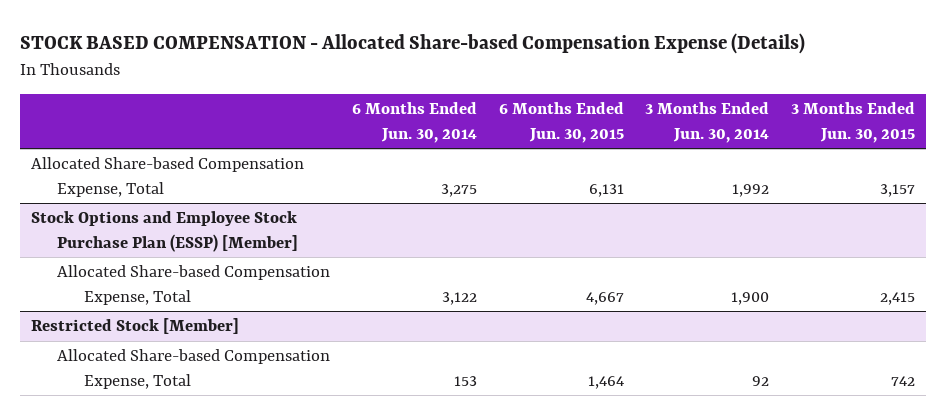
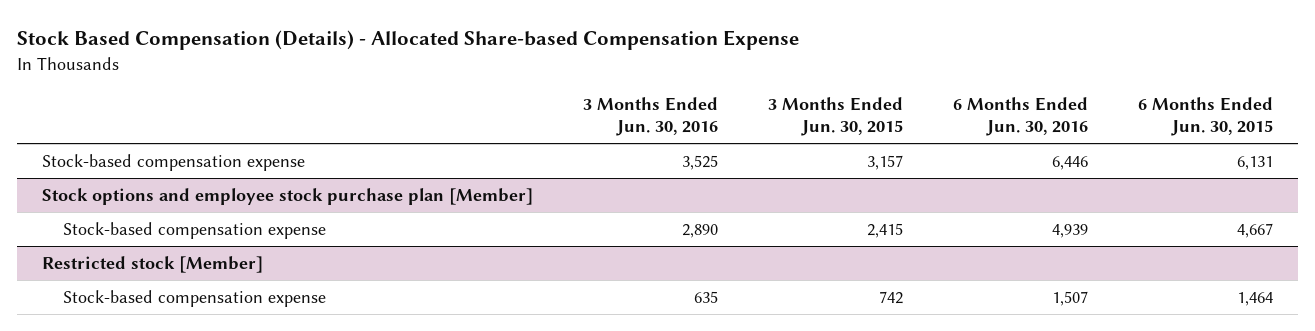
[19,33,805,55] STOCK BASED COMPENSATION - Allocated Share-based Compensation Expense (Details) -> [17,30,800,51] Stock Based Compensation (Details) - Allocated Share-based Compensation Expense
[351,102,477,143] 6 Months Ended Jun. 30, 2014 -> none
[645,102,770,143] 3 Months Ended Jun. 30, 2014 -> none
none -> [583,97,719,137] 3 Months Ended Jun. 30, 2016
none -> [952,97,1088,137] 6 Months Ended Jun. 30, 2016
[30,157,304,197] Allocated Share-based Compensation Expense, Total -> [42,153,306,171] Stock-based compensation expense
[30,211,299,252] Stock Options and Employee Stock Purchase Plan (ESSP) [Member] -> [42,187,534,205] Stock options and employee stock purchase plan [Member]
[57,265,331,305] Allocated Share-based Compensation Expense, Total -> [63,221,327,239] Stock-based compensation expense
[30,318,239,335] Restricted Stock [Member] -> [42,255,264,273] Restricted stock [Member]
[57,349,331,389] Allocated Share-based Compensation Expense, Total -> [63,289,327,307] Stock-based compensation expense

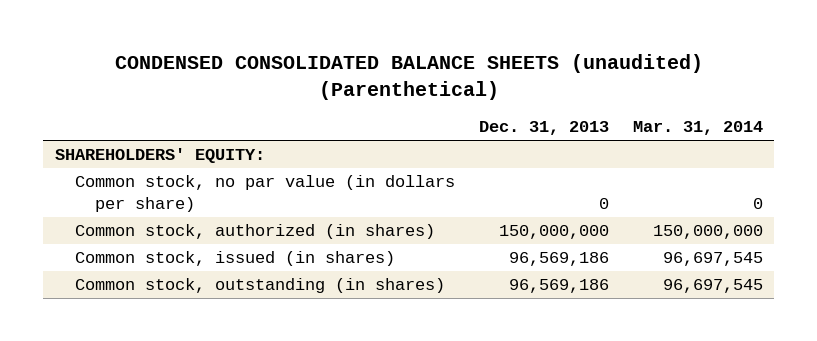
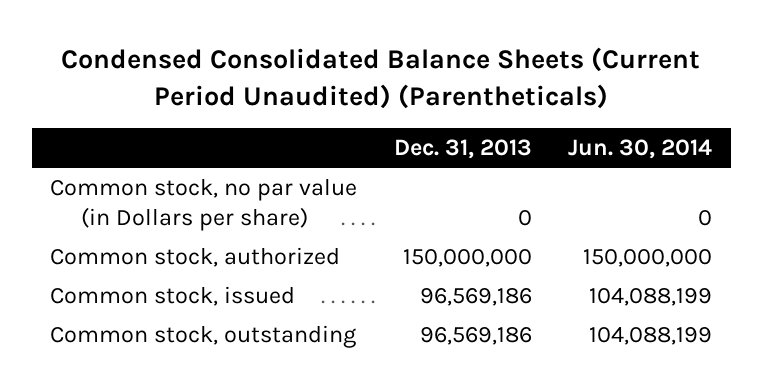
[114,54,703,101] CONDENSED CONSOLIDATED BALANCE SHEETS (unaudited) (Parenthetical) -> [61,47,701,109] Condensed Consolidated Balance Sheets (Current Period Unaudited) (Parentheticals)
[632,121,763,136] Mar. 31, 2014 -> none
none -> [568,139,713,160] Jun. 30, 2014
[54,148,265,164] SHAREHOLDERS' EQUITY: -> none
[74,175,455,212] Common stock, no par value (in dollars per share) -> [49,177,357,231] Common stock, no par value (in Dollars per share)
[74,224,435,240] Common stock, authorized (in shares) -> [49,246,340,267] Common stock, authorized
[74,251,395,267] Common stock, issued (in shares) -> [49,285,295,306] Common stock, issued
[74,278,445,294] Common stock, outstanding (in shares) -> [49,324,356,348] Common stock, outstanding

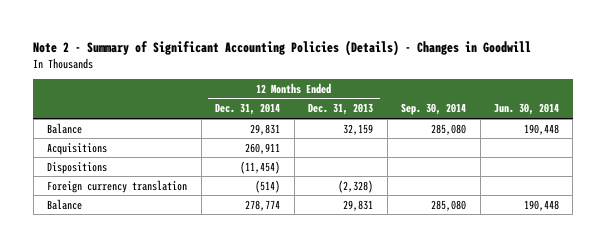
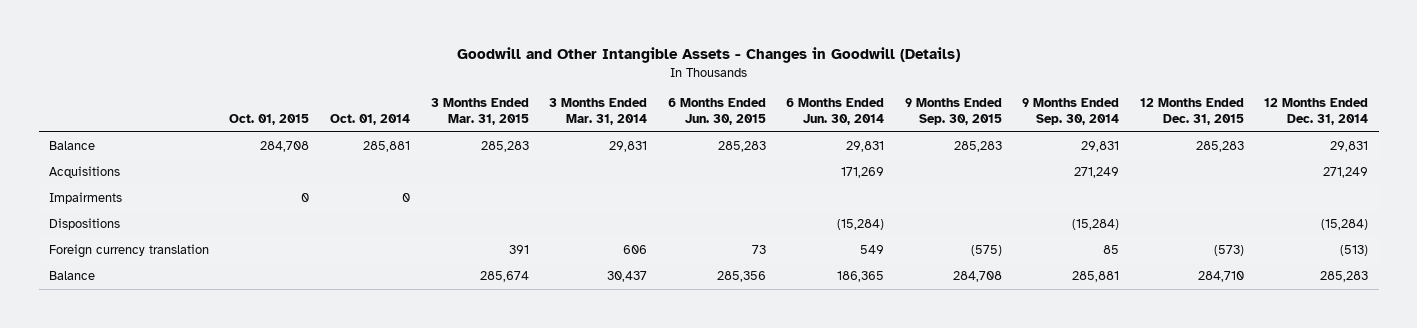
[33,39,532,56] Note 2 - Summary of Significant Accounting Policies (Details) - Changes in Goodwill -> [456,47,960,64] Goodwill and Other Intangible Assets - Changes in Goodwill (Details)
[308,103,374,116] Dec. 31, 2013 -> none
[401,103,467,116] Sep. 30, 2014 -> none
[493,103,559,116] Jun. 30, 2014 -> none
none -> [229,114,310,126] Oct. 01, 2015
none -> [330,114,411,126] Oct. 01, 2014
none -> [430,98,529,126] 3 Months Ended Mar. 31, 2015
none -> [549,98,648,126] 3 Months Ended Mar. 31, 2014
none -> [667,98,766,126] 6 Months Ended Jun. 30, 2015
none -> [786,98,885,126] 6 Months Ended Jun. 30, 2014
none -> [904,98,1002,126] 9 Months Ended Sep. 30, 2015
none -> [1022,98,1120,126] 9 Months Ended Sep. 30, 2014
none -> [1139,98,1244,126] 12 Months Ended Dec. 31, 2015
[245,142,281,154] 260,911 -> [1323,167,1369,179] 271,249
none -> [48,192,122,205] Impairments
[240,160,281,174] (11,454) -> [1321,219,1369,231] (15,284)
[255,179,281,193] (514) -> [1340,245,1369,257] (513)
[245,199,281,211] 278,774 -> [1320,271,1369,283] 285,283

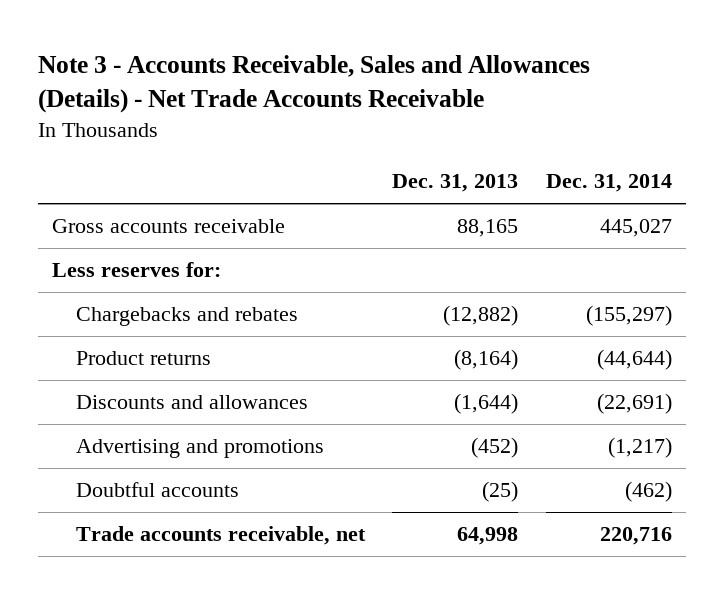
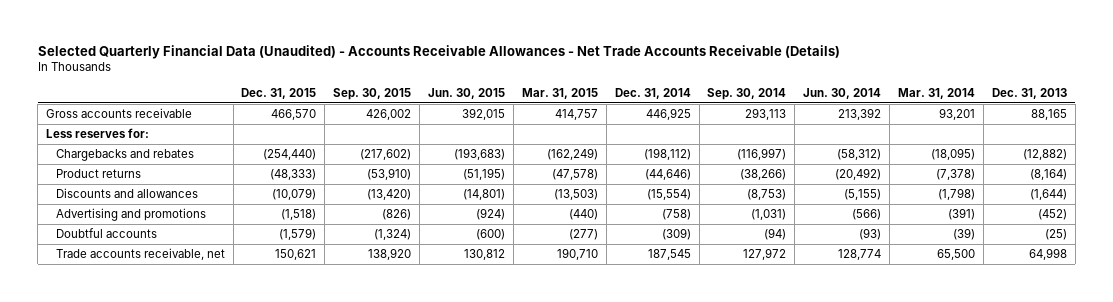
[38,54,591,114] Note 3 - Accounts Receivable, Sales and Allowances (Details) - Net Trade Accounts Receivable -> [37,44,840,59] Selected Quarterly Financial Data (Unaudited) - Accounts Receivable Allowances - Net Trade Accounts Receivable (Details)
none -> [241,87,317,99] Dec. 31, 2015
none -> [333,87,412,100] Sep. 30, 2015
none -> [428,87,506,99] Jun. 30, 2015
none -> [521,87,598,99] Mar. 31, 2015
none -> [707,87,787,100] Sep. 30, 2014
none -> [803,87,882,99] Jun. 30, 2014
none -> [898,87,976,99] Mar. 31, 2014
[600,219,673,238] 445,027 -> [645,108,691,121] 446,925
[586,305,673,327] (155,297) -> [643,148,691,161] (198,112)
[597,349,673,371] (44,644) -> [644,169,691,181] (44,646)
[597,393,673,415] (22,691) -> [646,189,691,201] (15,554)
[608,437,673,459] (1,217) -> [661,209,691,221] (758)
[625,481,673,503] (462) -> [661,228,691,241] (309)
[600,527,673,546] 220,716 -> [647,249,691,261] 187,545

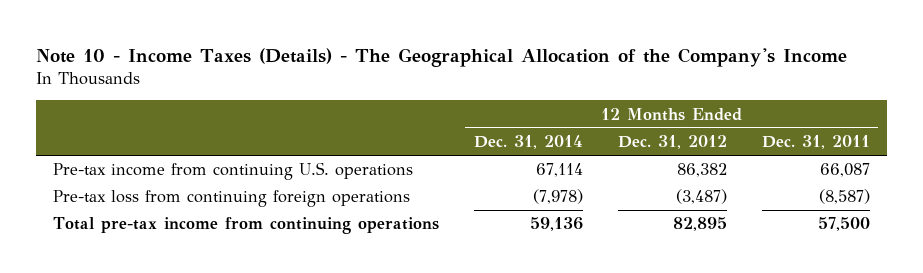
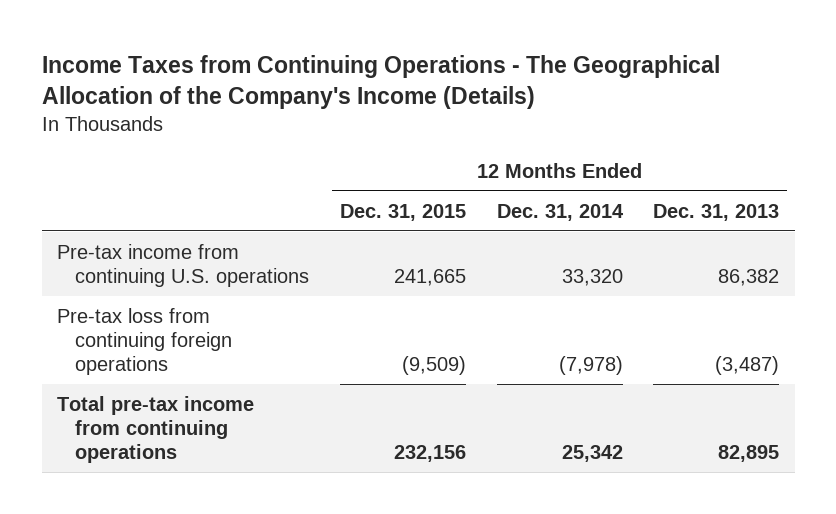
[35,47,847,67] Note 10 - Income Taxes (Details) - The Geographical Allocation of the Company's Income -> [41,54,720,109] Income Taxes from Continuing Operations - The Geographical Allocation of the Company's Income (Details)
[617,135,727,150] Dec. 31, 2012 -> none
[761,135,870,150] Dec. 31, 2011 -> none
none -> [339,203,466,221] Dec. 31, 2015
none -> [653,203,780,221] Dec. 31, 2013
[536,163,584,178] 67,114 -> [561,269,623,287] 33,320
[530,217,584,232] 59,136 -> [561,445,623,463] 25,342

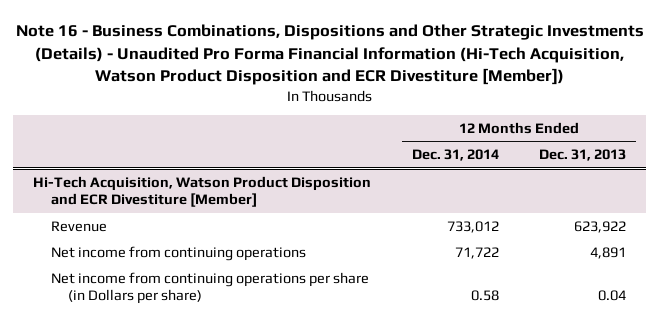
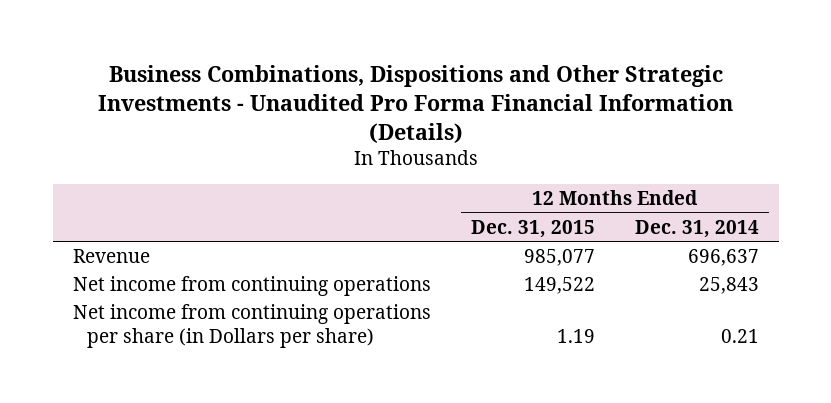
[15,23,644,86] Note 16 - Business Combinations, Dispositions and Other Strategic Investments (Details) - Unaudited Pro Forma Financial Information (Hi-Tech Acquisition, Watson Product Disposition and ECR Divestiture [Member]) -> [97,64,733,144] Business Combinations, Dispositions and Other Strategic Investments - Unaudited Pro Forma Financial Information (Details)
[538,149,626,162] Dec. 31, 2013 -> none
none -> [470,219,595,238] Dec. 31, 2015
[33,175,372,208] Hi-Tech Acquisition, Watson Product Disposition and ECR Divestiture [Member] -> none
[446,220,499,233] 733,012 -> [687,248,759,266] 696,637
[454,246,499,259] 71,722 -> [698,276,759,294] 25,843
[470,290,499,302] 0.58 -> [720,328,759,343] 0.21

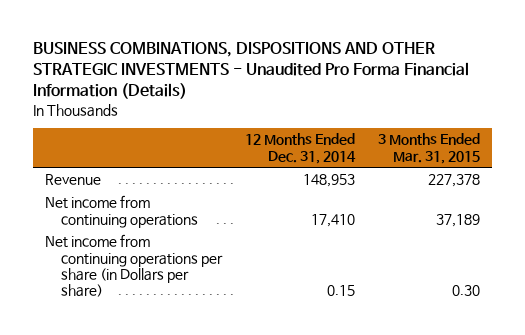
[97,64,733,144] Business Combinations, Dispositions and Other Strategic Investments - Unaudited Pro Forma Financial Information (Details) -> [33,42,470,100] BUSINESS COMBINATIONS, DISPOSITIONS AND OTHER STRATEGIC INVESTMENTS - Unaudited Pro Forma Financial Information (Details)
[470,219,595,238] Dec. 31, 2015 -> none
none -> [378,133,481,164] 3 Months Ended Mar. 31, 2015
[687,248,759,266] 696,637 -> [303,174,356,188] 148,953
[698,276,759,294] 25,843 -> [311,213,356,227] 17,410
[720,328,759,343] 0.21 -> [327,285,356,297] 0.15

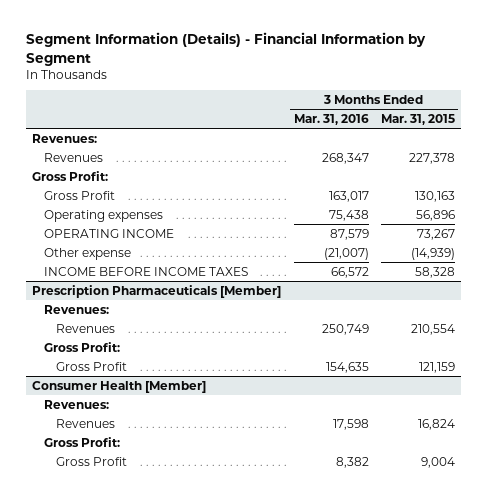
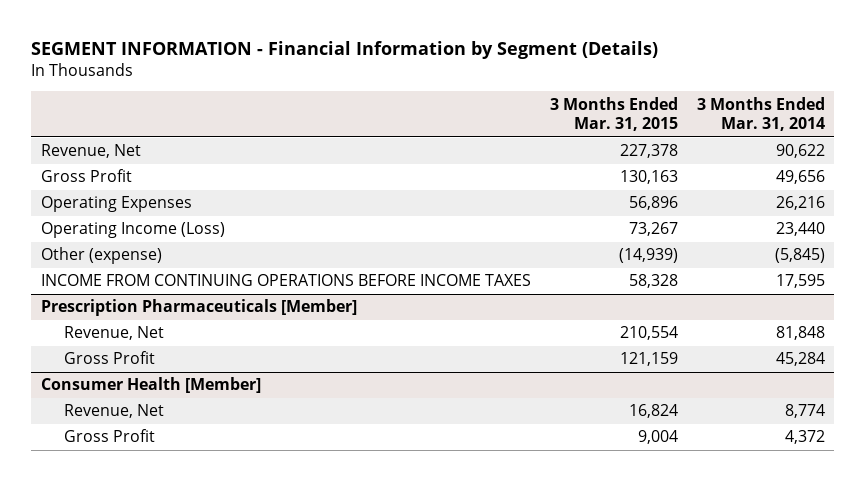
[25,32,426,66] Segment Information (Details) - Financial Information by Segment -> [31,41,659,60] SEGMENT INFORMATION - Financial Information by Segment (Details)
[293,113,369,125] Mar. 31, 2016 -> none
none -> [696,96,825,132] 3 Months Ended Mar. 31, 2014
[32,133,98,143] Revenues: -> none
[32,170,109,181] Gross Profit: -> none
[44,152,104,162] Revenues -> [40,144,141,159] Revenue, Net
[44,209,164,222] Operating expenses -> [40,196,192,213] Operating Expenses
[44,228,175,238] OPERATING INCOME -> [40,222,225,239] Operating Income (Loss)
[44,247,132,260] Other expense -> [40,247,162,265] Other (expense)
[44,266,249,276] INCOME BEFORE INCOME TAXES -> [40,274,531,287] INCOME FROM CONTINUING OPERATIONS BEFORE INCOME TAXES
[44,304,110,314] Revenues: -> none
[44,341,121,352] Gross Profit: -> none
[55,323,115,333] Revenues -> [63,326,164,341] Revenue, Net
[44,399,110,409] Revenues: -> none
[44,436,121,447] Gross Profit: -> none
[55,418,115,428] Revenues -> [63,404,164,419] Revenue, Net

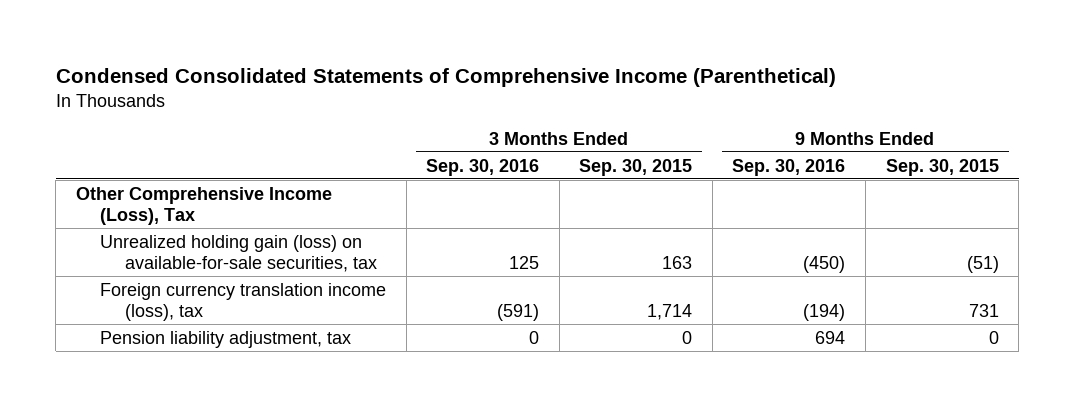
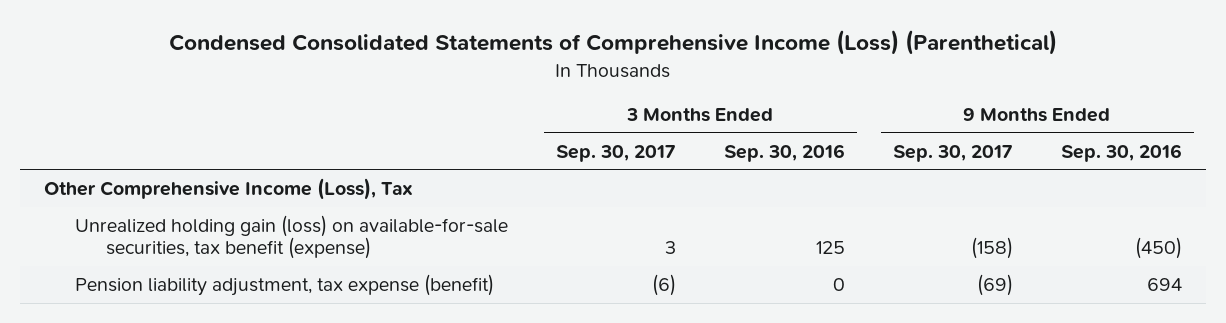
[55,68,836,88] Condensed Consolidated Statements of Comprehensive Income (Parenthetical) -> [168,30,1057,56] Condensed Consolidated Statements of Comprehensive Income (Loss) (Parenthetical)
[579,158,693,176] Sep. 30, 2015 -> none
[885,158,999,176] Sep. 30, 2015 -> none
none -> [555,144,676,162] Sep. 30, 2017
none -> [892,144,1013,162] Sep. 30, 2017
[100,282,387,321] Foreign currency translation income (loss), tax -> none
[100,234,378,272] Unrealized holding gain (loss) on available-for-sale securities, tax -> [75,214,509,260] Unrealized holding gain (loss) on available-for-sale securities, tax benefit (expense)
[100,330,352,348] Pension liability adjustment, tax -> [75,273,495,296] Pension liability adjustment, tax expense (benefit)

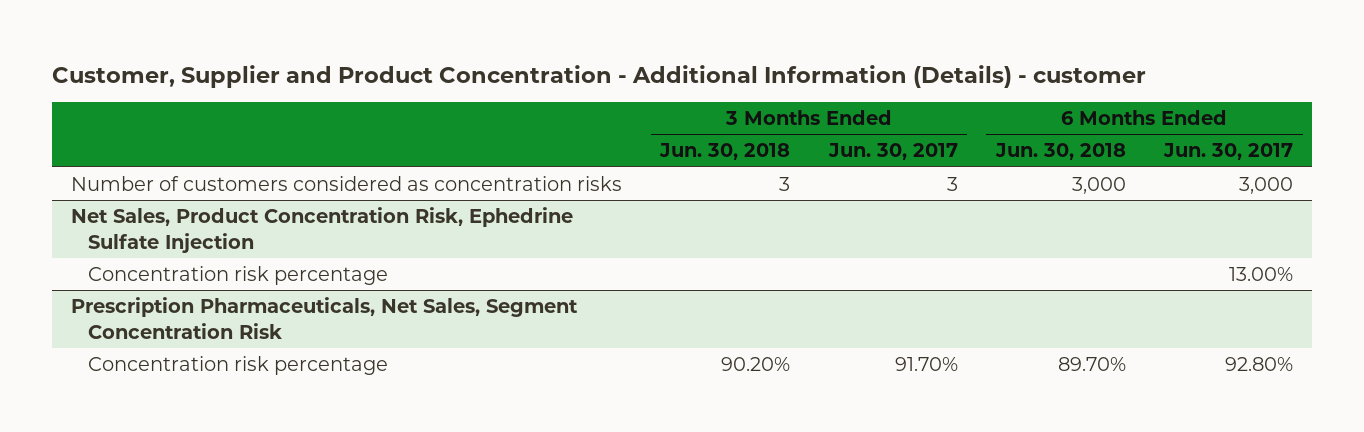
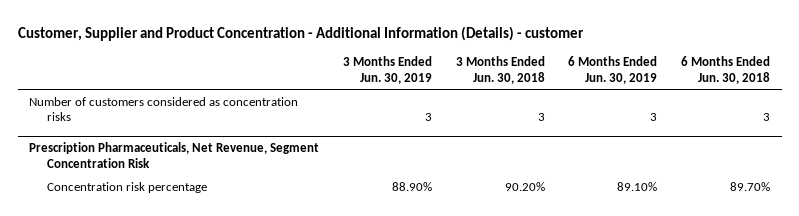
[827,143,958,161] Jun. 30, 2017 -> none
[1163,143,1294,161] Jun. 30, 2017 -> none
none -> [343,56,433,84] 3 Months Ended Jun. 30, 2019
none -> [568,56,658,84] 6 Months Ended Jun. 30, 2019
[71,207,574,253] Net Sales, Product Concentration Risk, Ephedrine Sulfate Injection -> none
[87,266,388,286] Concentration risk percentage -> none
[1071,177,1126,195] 3,000 -> [763,113,771,122] 3
[71,297,579,339] Prescription Pharmaceuticals, Net Sales, Segment Concentration Risk -> [29,142,320,168] Prescription Pharmaceuticals, Net Revenue, Segment Concentration Risk

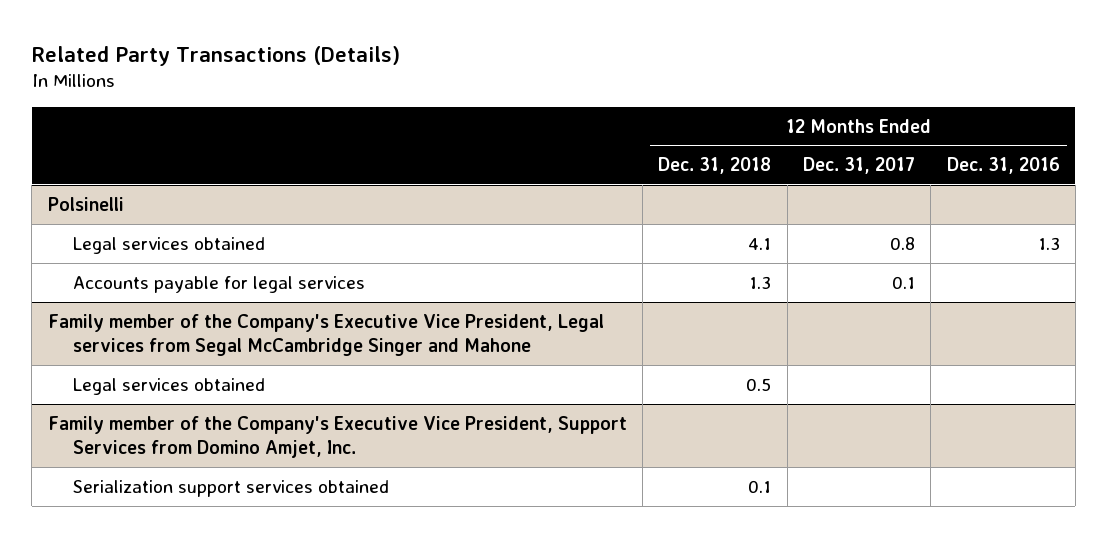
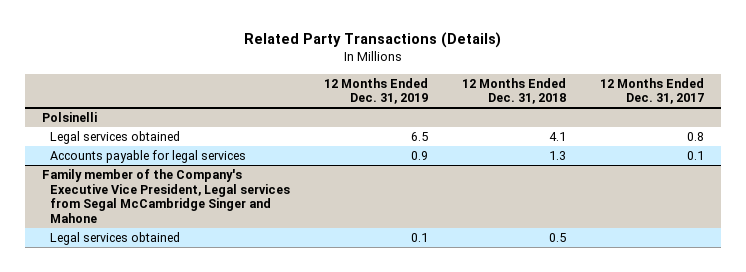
[946,157,1060,175] Dec. 31, 2016 -> none
none -> [324,77,429,105] 12 Months Ended Dec. 31, 2019
[47,415,627,459] Family member of the Company's Executive Vice President, Support Services from Domino Amjet, Inc. -> none
[72,479,389,497] Serialization support services obtained -> none

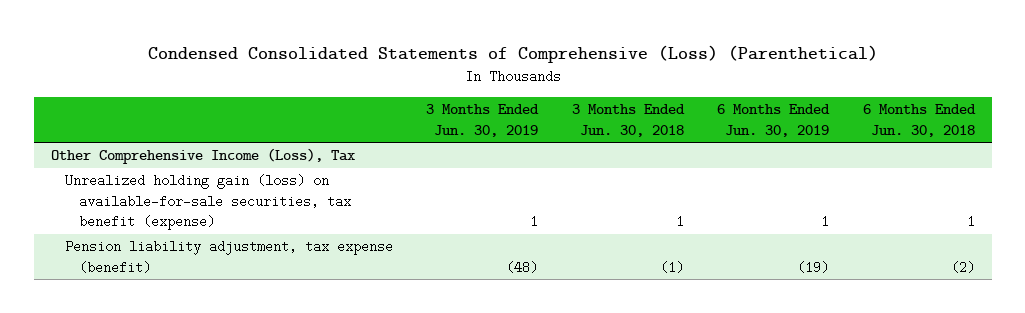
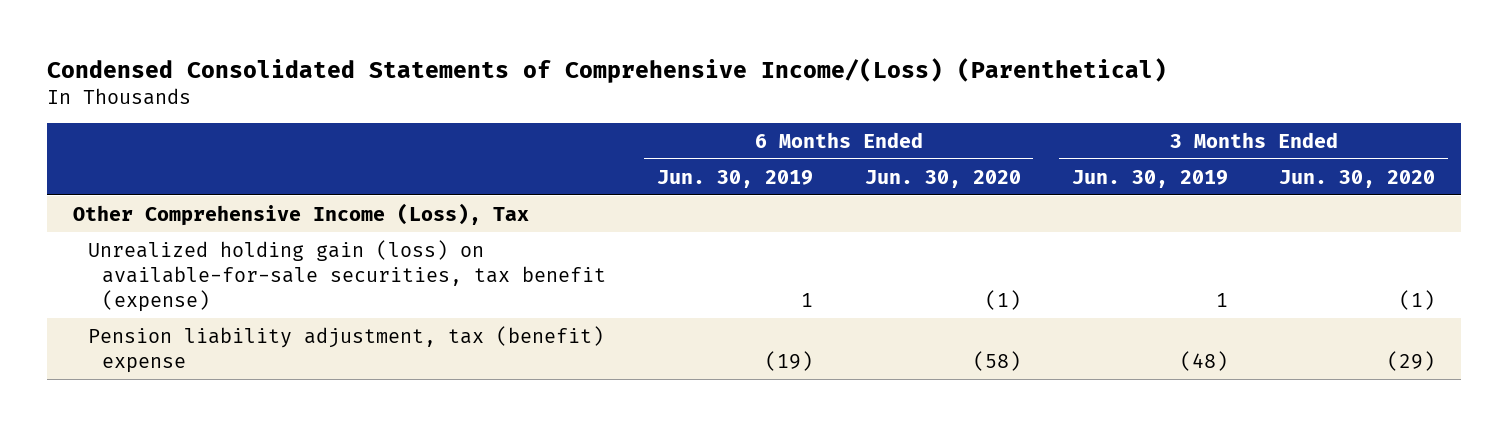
[147,44,878,63] Condensed Consolidated Statements of Comprehensive (Loss) (Parenthetical) -> [47,57,1168,83] Condensed Consolidated Statements of Comprehensive Income/(Loss) (Parenthetical)
[571,104,685,137] 3 Months Ended Jun. 30, 2018 -> none
[862,104,976,137] 6 Months Ended Jun. 30, 2018 -> none
none -> [864,169,1021,188] Jun. 30, 2020
none -> [1279,169,1436,188] Jun. 30, 2020
[64,240,393,274] Pension liability adjustment, tax expense (benefit) -> [87,325,604,373] Pension liability adjustment, tax (benefit) expense

